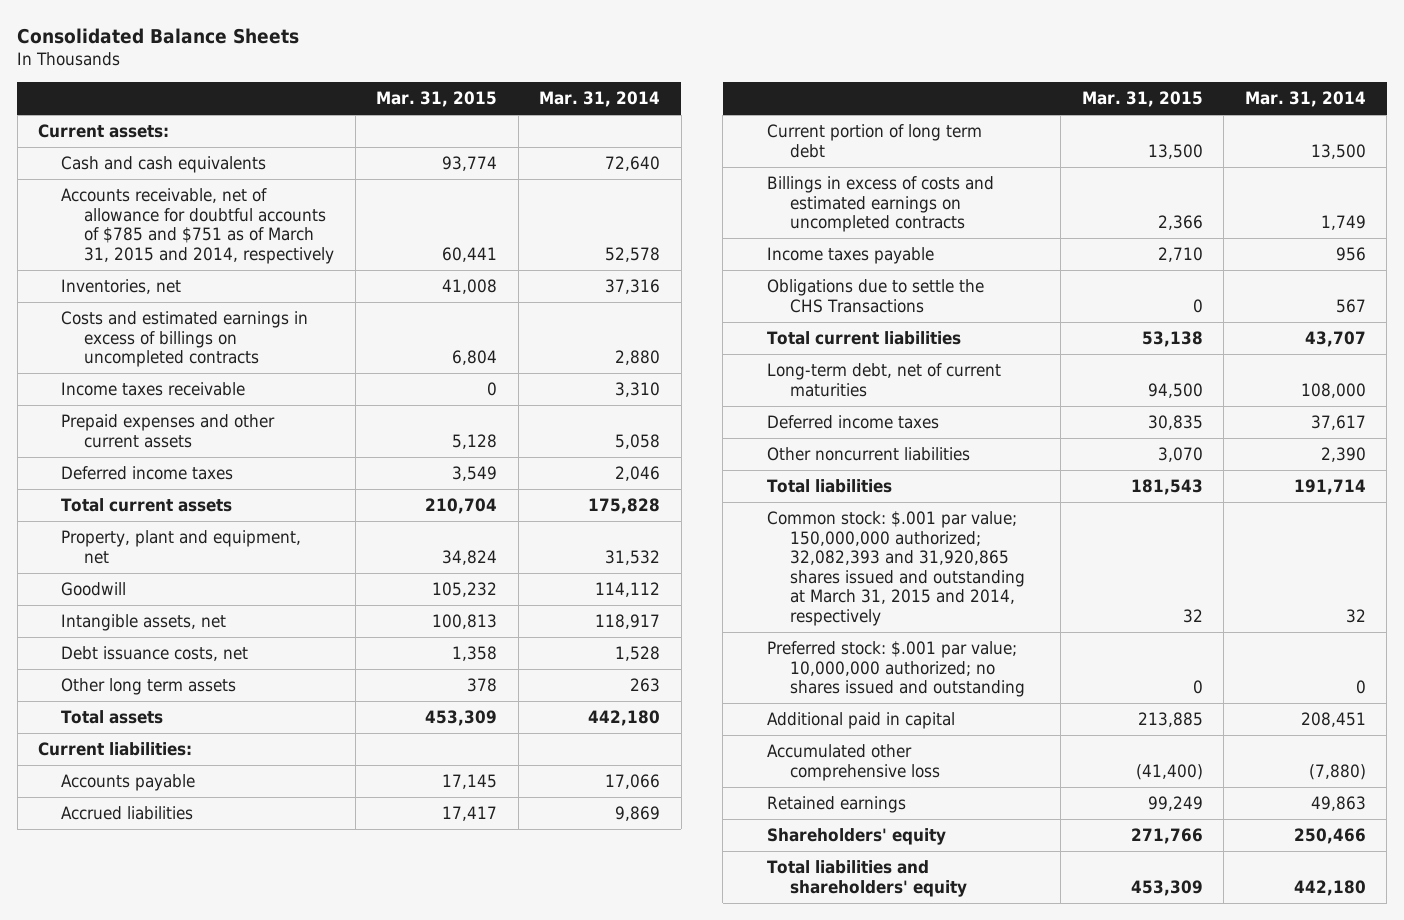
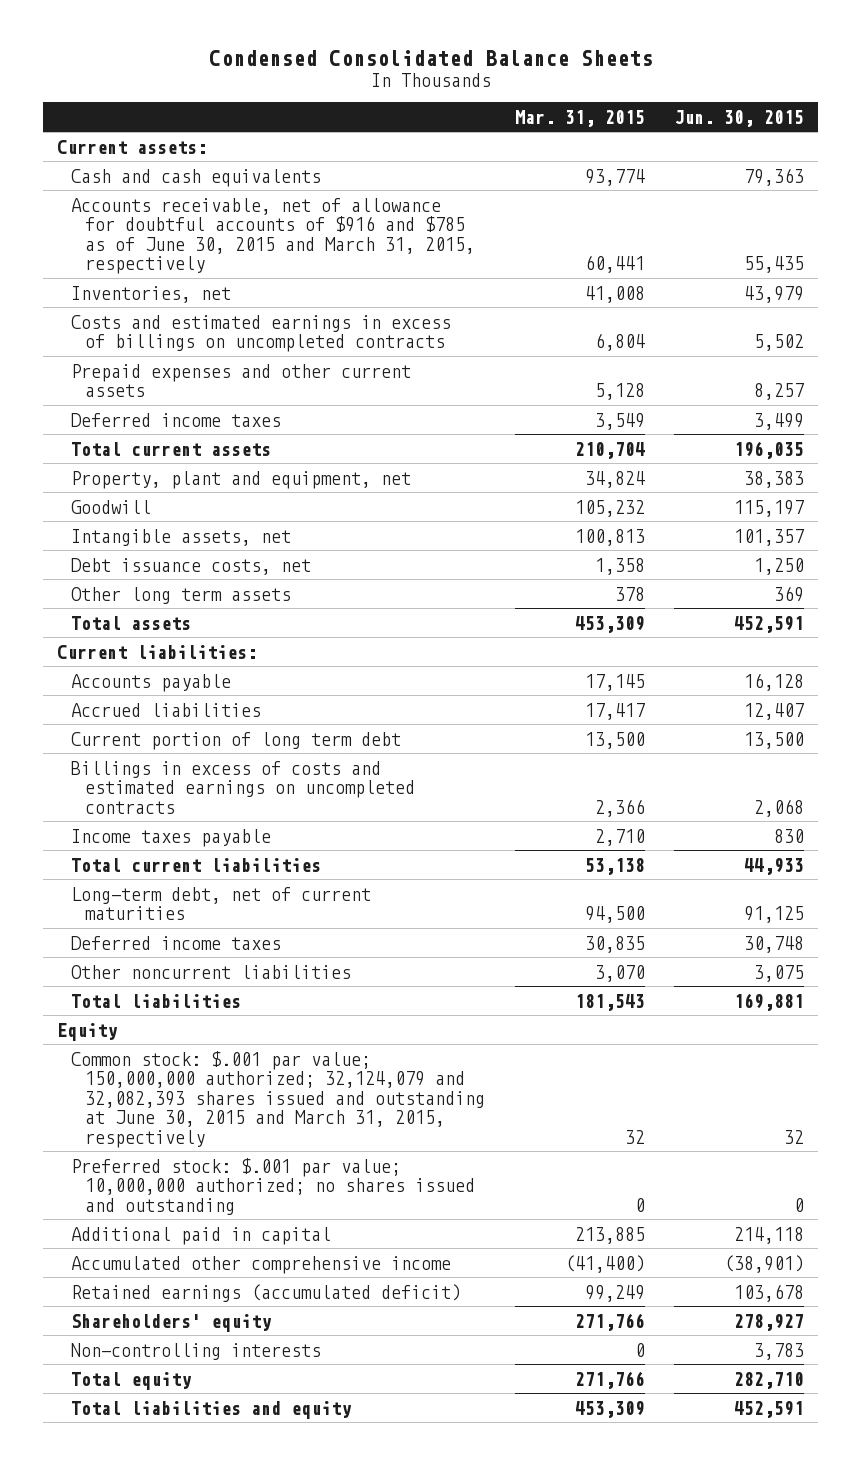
[17,28,300,45] Consolidated Balance Sheets -> [208,50,653,67] Condensed Consolidated Balance Sheets
[539,91,661,108] Mar. 31, 2014 -> none
none -> [673,109,804,127] Jun. 30, 2015
[61,188,335,264] Accounts receivable, net of allowance for doubtful accounts of $785 and $751 as of March 31, 2015 and 2014, respectively -> [71,197,476,275] Accounts receivable, net of allowance for doubtful accounts of $916 and $785 as of June 30, 2015 and March 31, 2015, respectively
[61,382,246,397] Income taxes receivable -> none
[766,279,984,313] Obligations due to settle the CHS Transactions -> none
none -> [57,1022,119,1041] Equity
[766,511,1025,627] Common stock: $.001 par value; 150,000,000 authorized; 32,082,393 and 31,920,865 shares issued and outstanding at March 31, 2015 and 2014, respectively -> [71,1050,486,1148] Common stock: $.001 par value; 150,000,000 authorized; 32,124,079 and 32,082,393 shares issued and outstanding at June 30, 2015 and March 31, 2015, respectively
[766,744,940,781] Accumulated other comprehensive loss -> [71,1255,452,1274] Accumulated other comprehensive income
[766,796,906,814] Retained earnings -> [71,1283,462,1302] Retained earnings (accumulated deficit)
none -> [71,1342,322,1360] Non-controlling interests
none -> [71,1371,193,1390] Total equity
[766,860,967,897] Total liabilities and shareholders' equity -> [71,1400,353,1419] Total liabilities and equity

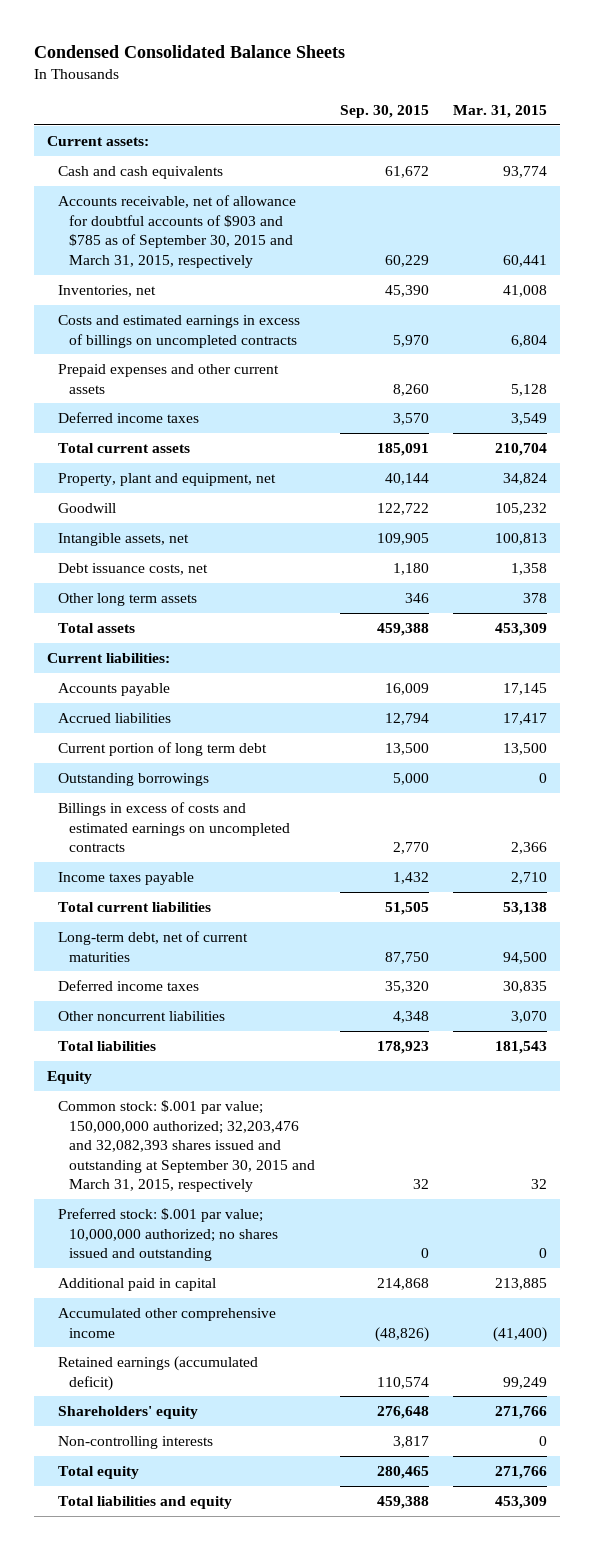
[673,109,804,127] Jun. 30, 2015 -> none
none -> [339,104,429,118] Sep. 30, 2015
[71,197,476,275] Accounts receivable, net of allowance for doubtful accounts of $916 and $785 as of June 30, 2015 and March 31, 2015, respectively -> [57,194,296,268] Accounts receivable, net of allowance for doubtful accounts of $903 and $785 as of September 30, 2015 and March 31, 2015, respectively
none -> [57,772,209,786] Outstanding borrowings
[71,1050,486,1148] Common stock: $.001 par value; 150,000,000 authorized; 32,124,079 and 32,082,393 shares issued and outstanding at June 30, 2015 and March 31, 2015, respectively -> [57,1099,315,1193] Common stock: $.001 par value; 150,000,000 authorized; 32,203,476 and 32,082,393 shares issued and outstanding at September 30, 2015 and March 31, 2015, respectively

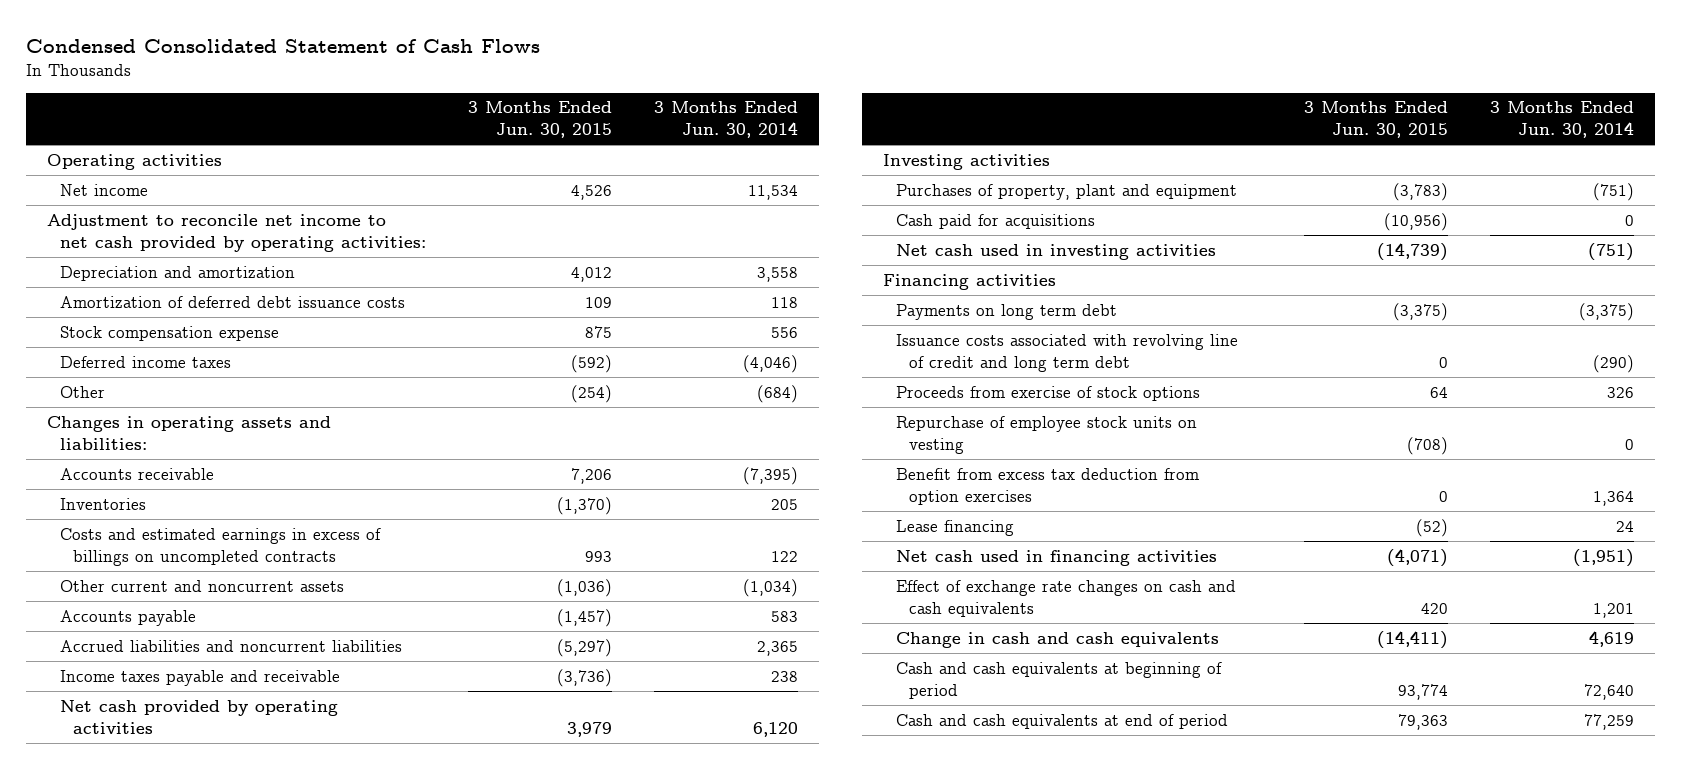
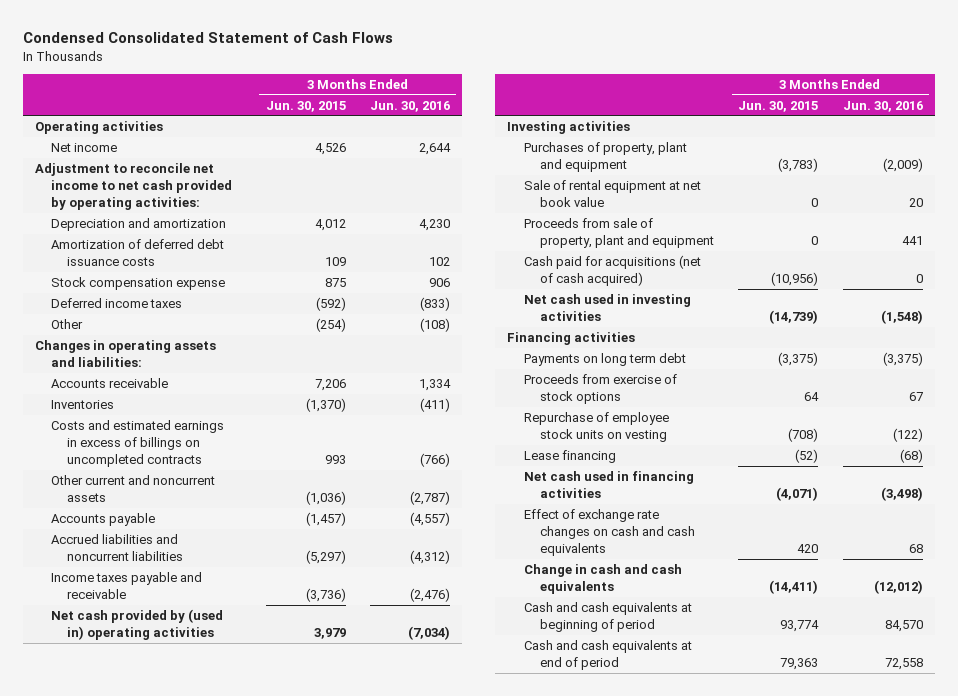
[654,101,799,139] 3 Months Ended Jun. 30, 2014 -> none
none -> [370,100,451,112] Jun. 30, 2016
[60,699,339,734] Net cash provided by operating activities -> [50,608,223,641] Net cash provided by (used in) operating activities
none -> [523,179,701,208] Sale of rental equipment at net book value
none -> [523,217,714,249] Proceeds from sale of property, plant and equipment
[895,213,1095,229] Cash paid for acquisitions -> [523,254,701,287] Cash paid for acquisitions (net of cash acquired)
[895,333,1238,372] Issuance costs associated with revolving line of credit and long term debt -> none
[895,467,1199,505] Benefit from excess tax deduction from option exercises -> none

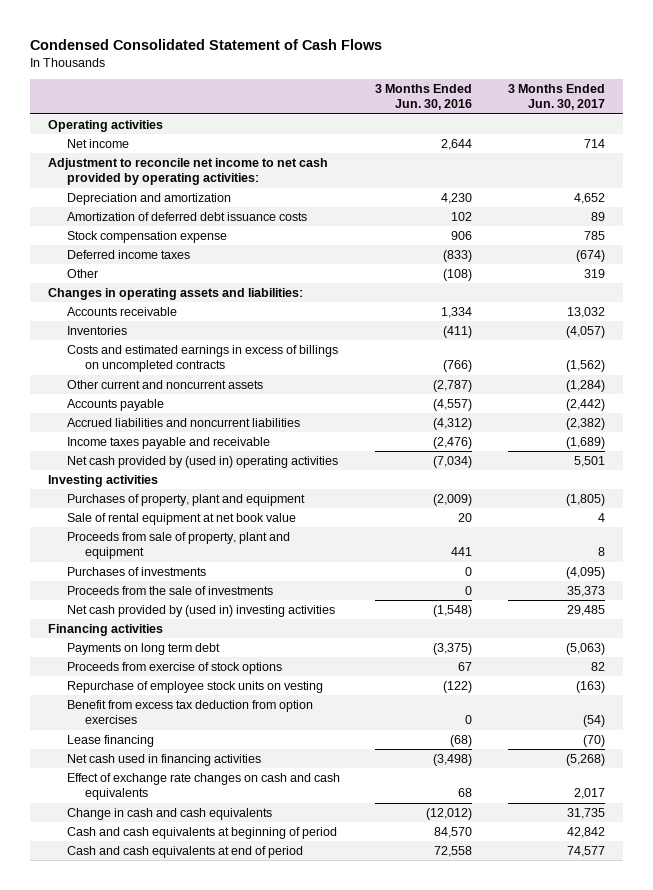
[265,100,346,112] Jun. 30, 2015 -> none
none -> [508,83,606,111] 3 Months Ended Jun. 30, 2017
[523,254,701,287] Cash paid for acquisitions (net of cash acquired) -> none
none -> [66,566,206,576] Purchases of investments
none -> [66,585,273,595] Proceeds from the sale of investments
[523,293,691,322] Net cash used in investing activities -> [66,604,335,617] Net cash provided by (used in) investing activities
none -> [66,699,313,725] Benefit from excess tax deduction from option exercises

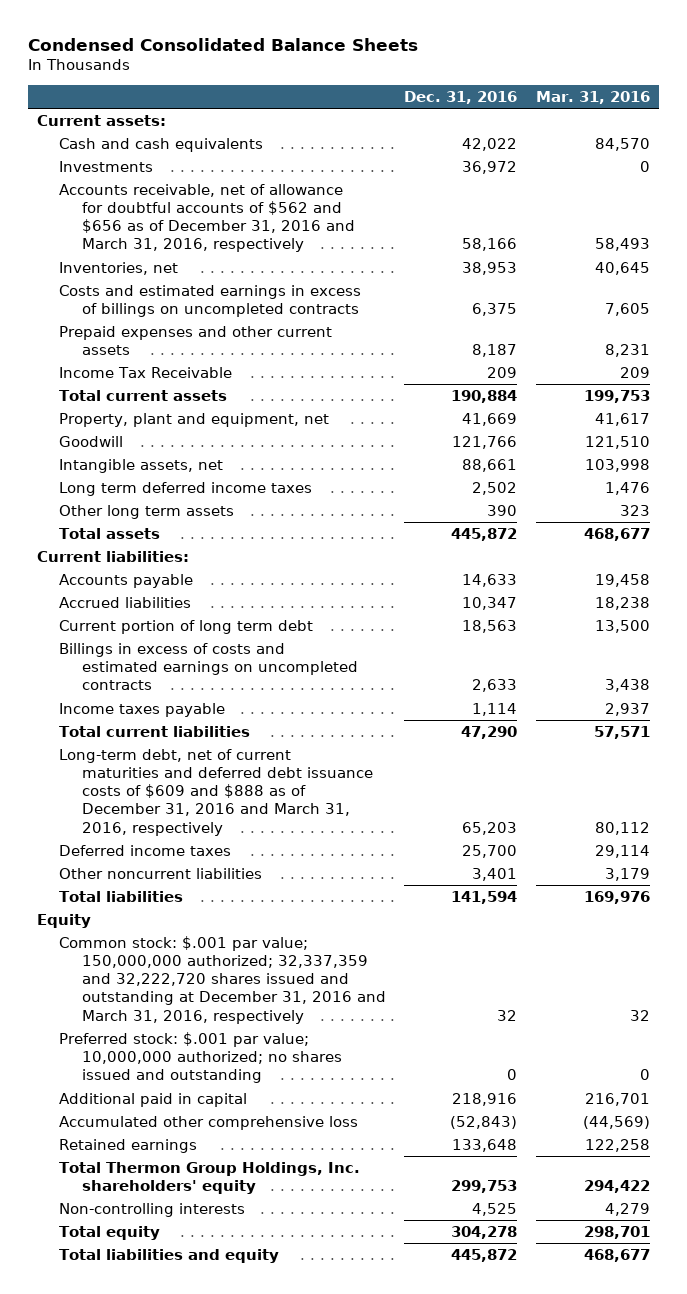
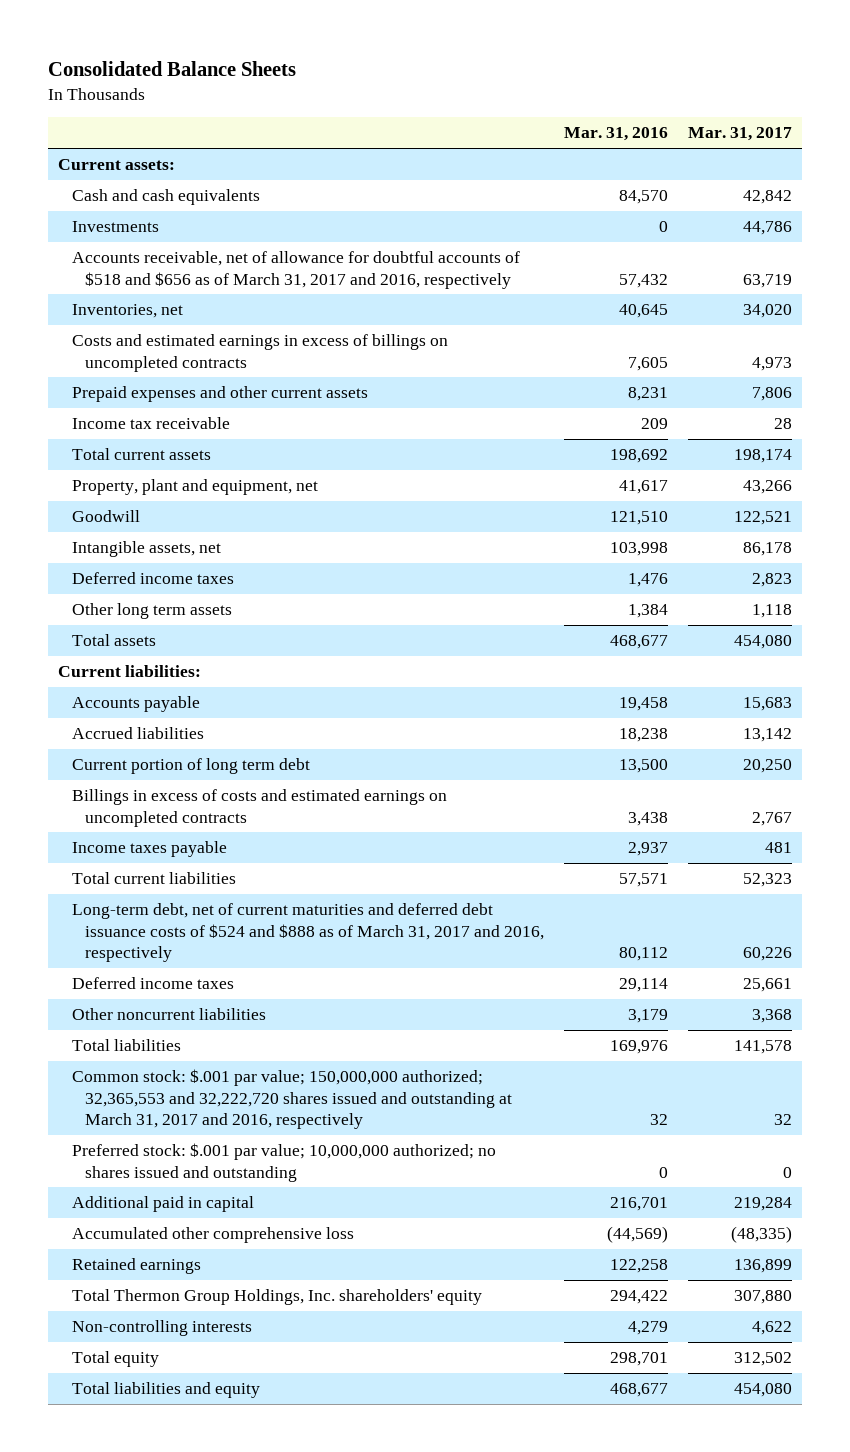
[27,37,418,51] Condensed Consolidated Balance Sheets -> [48,60,297,76] Consolidated Balance Sheets
[404,90,518,104] Dec. 31, 2016 -> none
none -> [687,127,792,142] Mar. 31, 2017
[59,183,355,253] Accounts receivable, net of allowance for doubtful accounts of $562 and $656 as of December 31, 2016 and March 31, 2016, respectively -> [71,251,520,289] Accounts receivable, net of allowance for doubtful accounts of $518 and $656 as of March 31, 2017 and 2016, respectively
[594,238,650,252] 58,493 -> [619,273,669,288] 57,432
[59,366,233,378] Income Tax Receivable -> [71,417,230,430] Income tax receivable
[583,389,650,403] 199,753 -> [610,449,669,464] 198,692
[59,481,313,496] Long term deferred income taxes -> [71,572,234,585] Deferred income taxes
[619,504,650,516] 323 -> [628,604,669,619] 1,384
[59,748,373,836] Long-term debt, net of current maturities and deferred debt issuance costs of $609 and $888 as of December 31, 2016 and March 31, 2016, respectively -> [71,903,545,963] Long-term debt, net of current maturities and deferred debt issuance costs of $524 and $888 as of March 31, 2017 and 2016, respectively
[36,913,91,928] Equity -> none
[59,935,386,1024] Common stock: $.001 par value; 150,000,000 authorized; 32,337,359 and 32,222,720 shares issued and outstanding at December 31, 2016 and March 31, 2016, respectively -> [71,1069,513,1130] Common stock: $.001 par value; 150,000,000 authorized; 32,365,553 and 32,222,720 shares issued and outstanding at March 31, 2017 and 2016, respectively

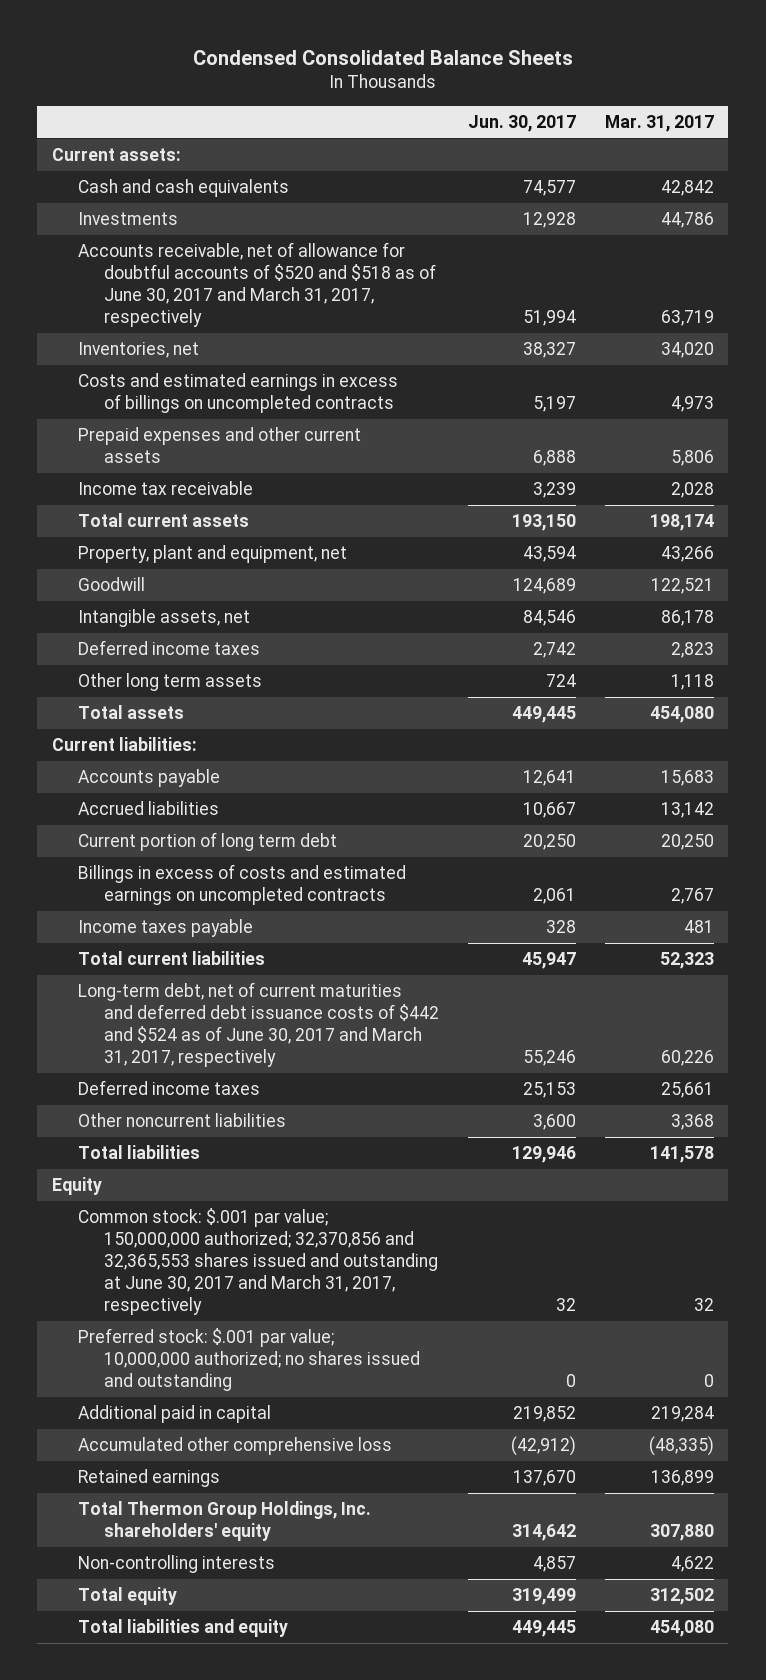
[48,60,297,76] Consolidated Balance Sheets -> [192,49,573,65] Condensed Consolidated Balance Sheets
[564,127,669,142] Mar. 31, 2016 -> none
none -> [468,114,577,132] Jun. 30, 2017
[71,251,520,289] Accounts receivable, net of allowance for doubtful accounts of $518 and $656 as of March 31, 2017 and 2016, respectively -> [78,242,437,328] Accounts receivable, net of allowance for doubtful accounts of $520 and $518 as of June 30, 2017 and March 31, 2017, respectively
[751,387,792,402] 7,806 -> [670,450,714,467] 5,806
[773,418,792,430] 28 -> [670,482,714,499] 2,028
[71,903,545,963] Long-term debt, net of current maturities and deferred debt issuance costs of $524 and $888 as of March 31, 2017 and 2016, respectively -> [78,982,440,1068] Long-term debt, net of current maturities and deferred debt issuance costs of $442 and $524 as of June 30, 2017 and March 31, 2017, respectively
none -> [51,1177,102,1196] Equity
[71,1069,513,1130] Common stock: $.001 par value; 150,000,000 authorized; 32,365,553 and 32,222,720 shares issued and outstanding at March 31, 2017 and 2016, respectively -> [78,1208,439,1315] Common stock: $.001 par value; 150,000,000 authorized; 32,370,856 and 32,365,553 shares issued and outstanding at June 30, 2017 and March 31, 2017, respectively

